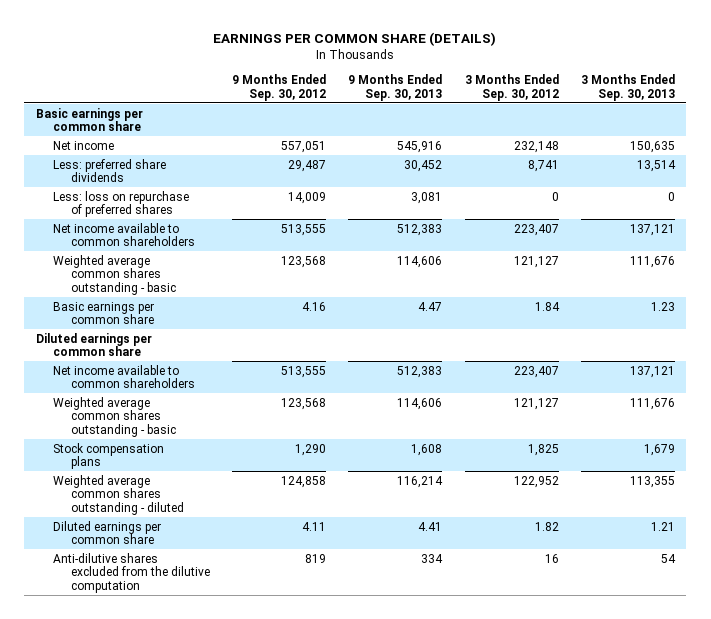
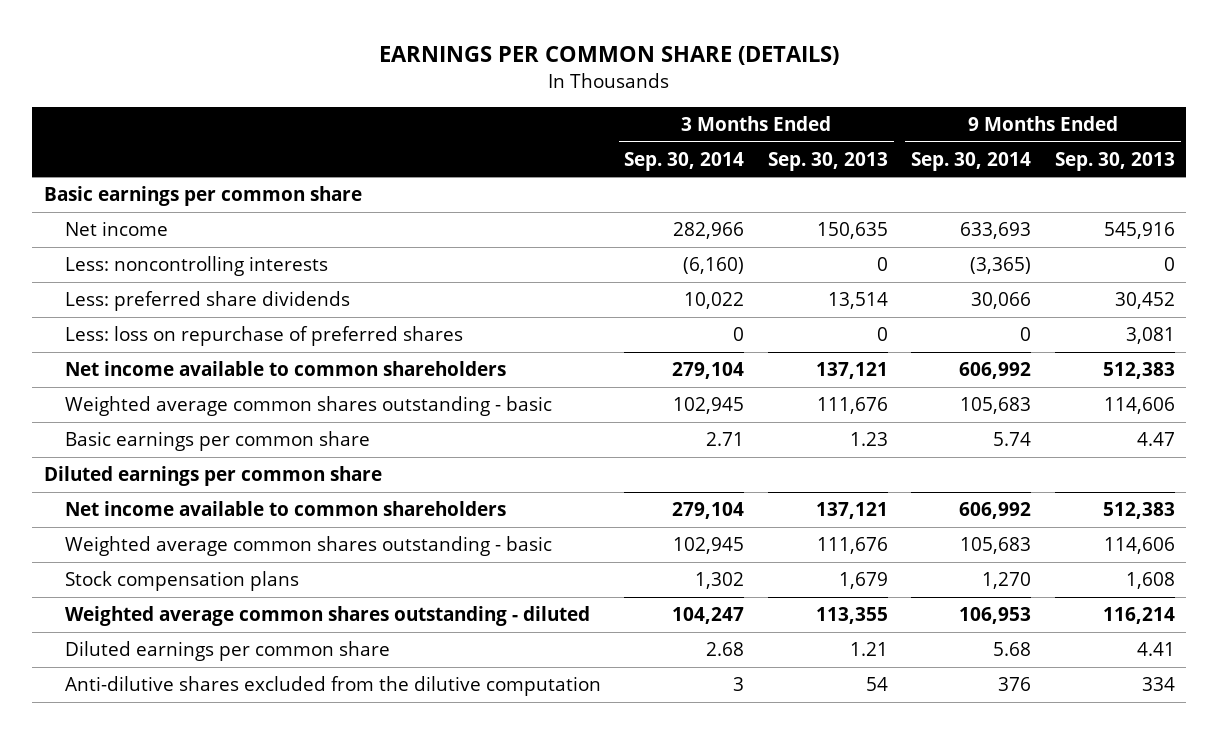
[231,74,326,101] 9 Months Ended Sep. 30, 2012 -> none
[464,74,559,101] 3 Months Ended Sep. 30, 2012 -> none
none -> [624,151,745,171] Sep. 30, 2014
none -> [911,151,1032,171] Sep. 30, 2014
none -> [65,256,329,277] Less: noncontrolling interests

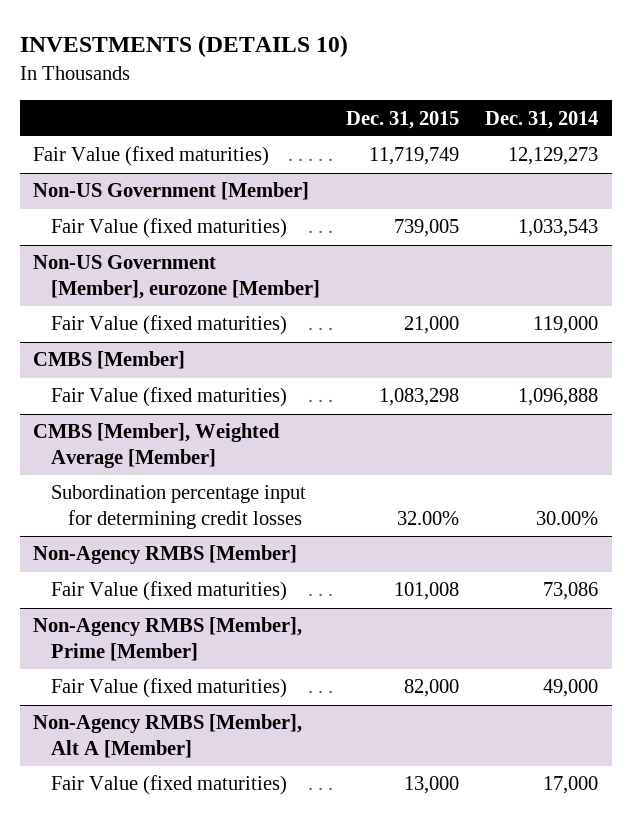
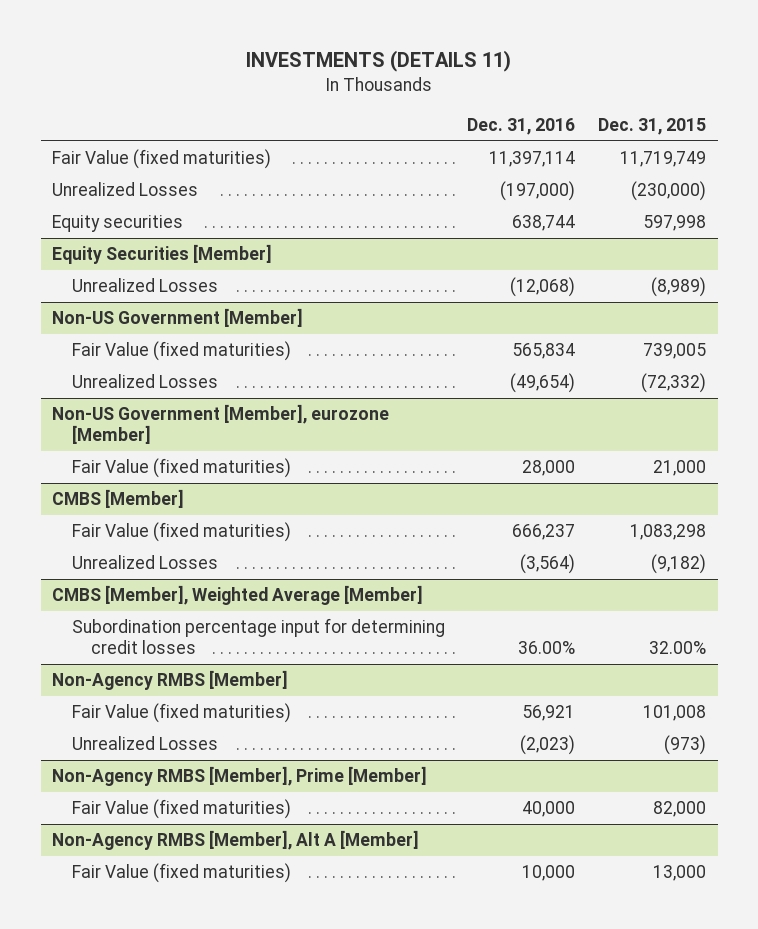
[20,35,349,58] INVESTMENTS (DETAILS 10) -> [246,50,512,73] INVESTMENTS (DETAILS 11)
[485,110,599,129] Dec. 31, 2014 -> none
none -> [467,117,576,135] Dec. 31, 2016
none -> [51,182,198,197] Unrealized Losses
none -> [51,215,183,233] Equity securities
none -> [51,244,272,265] Equity Securities [Member]
none -> [71,278,218,293] Unrealized Losses
none -> [71,374,218,389] Unrealized Losses
none -> [71,555,218,570] Unrealized Losses
none -> [71,736,218,751] Unrealized Losses

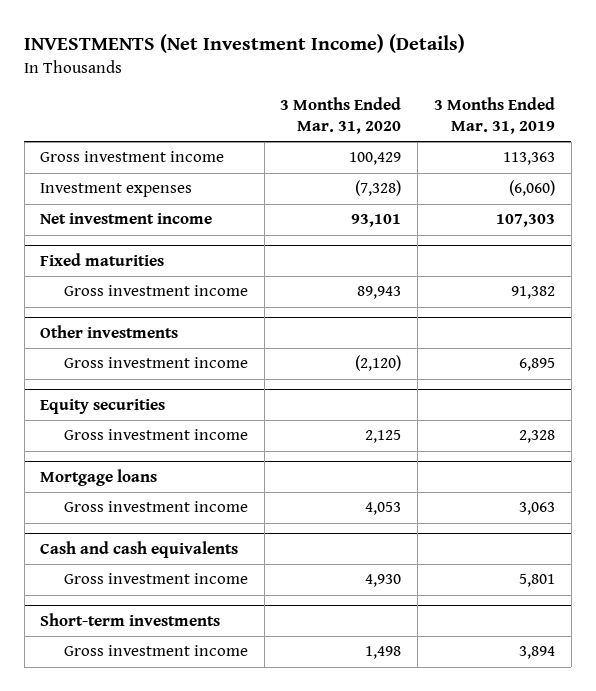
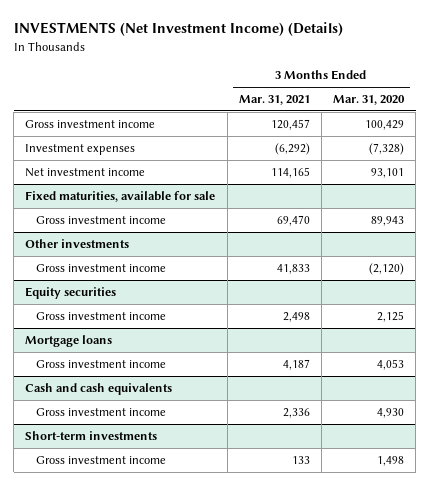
[434,97,556,135] 3 Months Ended Mar. 31, 2019 -> none
none -> [238,95,310,106] Mar. 31, 2021
[40,252,165,266] Fixed maturities -> [25,190,216,202] Fixed maturities, available for sale

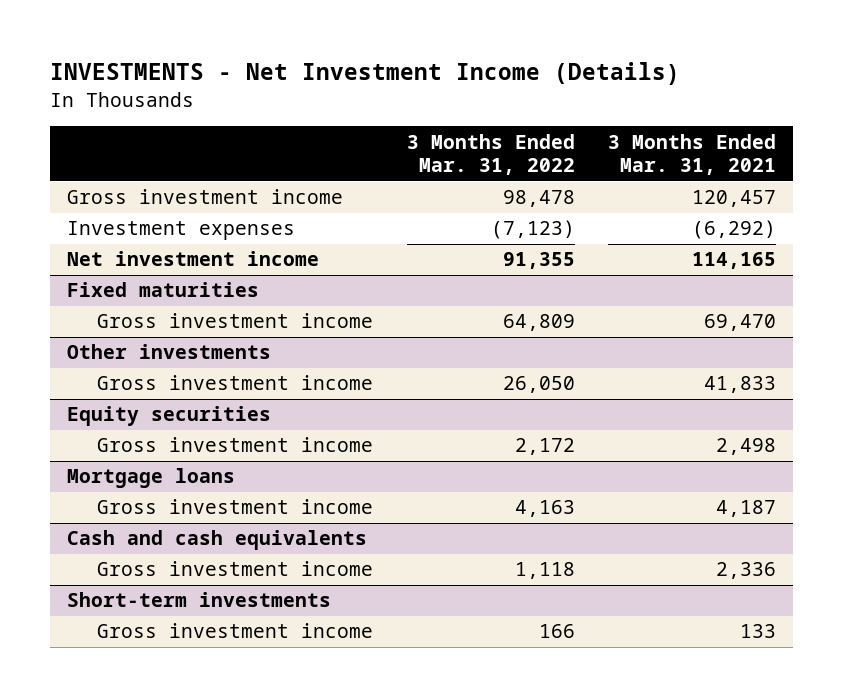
[13,22,343,37] INVESTMENTS (Net Investment Income) (Details) -> [50,62,681,86] INVESTMENTS - Net Investment Income (Details)
[333,95,406,106] Mar. 31, 2020 -> none
none -> [406,133,575,176] 3 Months Ended Mar. 31, 2022
[25,190,216,202] Fixed maturities, available for sale -> [67,282,260,298] Fixed maturities

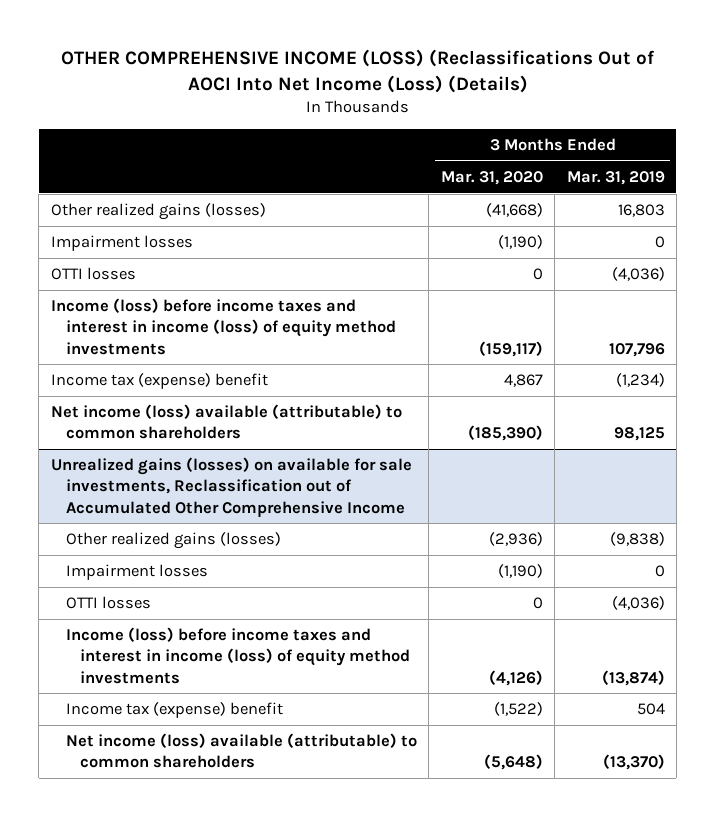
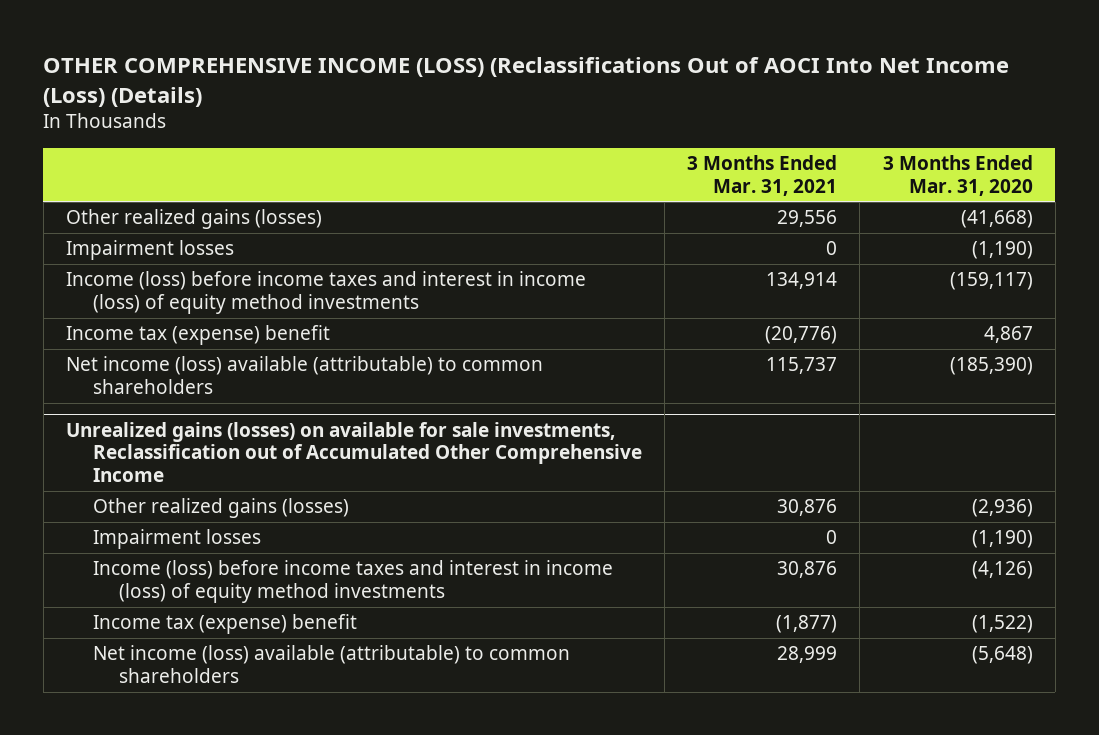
[566,170,665,185] Mar. 31, 2019 -> none
none -> [687,154,838,196] 3 Months Ended Mar. 31, 2021
[50,267,136,281] OTTI losses -> none
[65,596,151,610] OTTI losses -> none

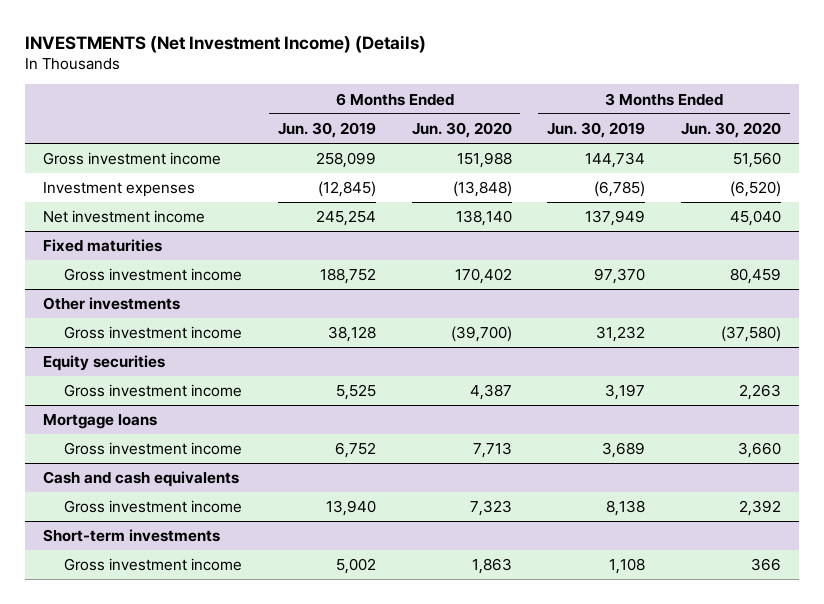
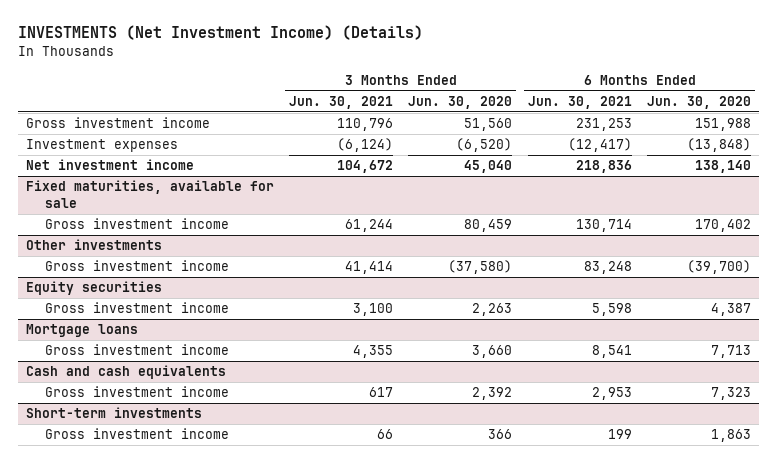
[277,121,376,138] Jun. 30, 2019 -> none
[547,121,646,138] Jun. 30, 2019 -> none
none -> [289,95,394,109] Jun. 30, 2021
none -> [527,95,632,109] Jun. 30, 2021
[42,239,162,253] Fixed maturities -> [25,180,274,209] Fixed maturities, available for sale

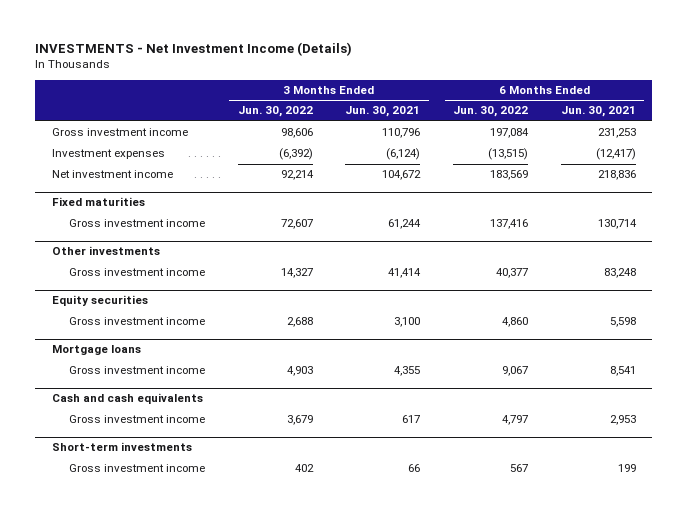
[17,25,423,41] INVESTMENTS (Net Investment Income) (Details) -> [35,41,353,56] INVESTMENTS - Net Investment Income (Details)
[408,95,513,109] Jun. 30, 2020 -> none
[647,95,752,109] Jun. 30, 2020 -> none
none -> [237,106,313,118] Jun. 30, 2022
none -> [453,106,529,118] Jun. 30, 2022
[25,180,274,209] Fixed maturities, available for sale -> [51,197,145,207] Fixed maturities

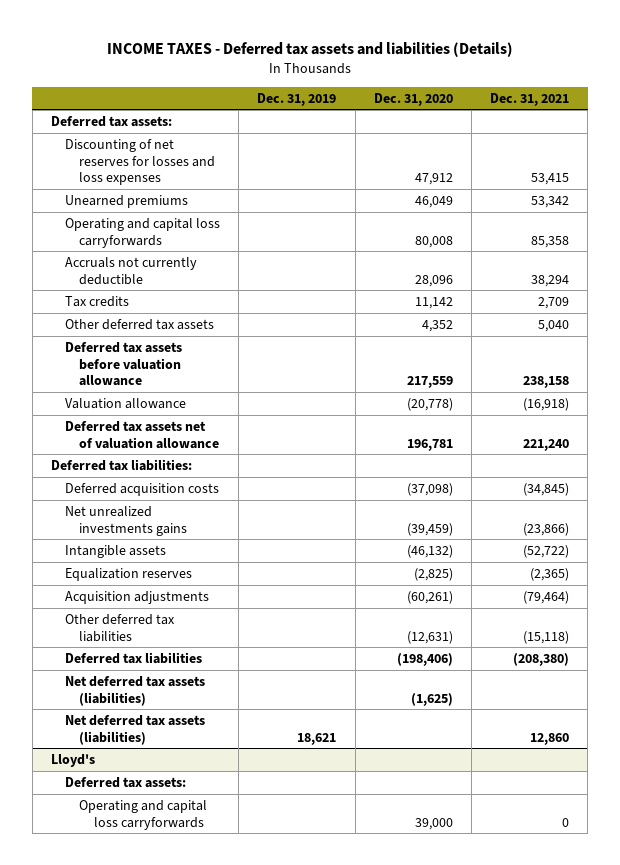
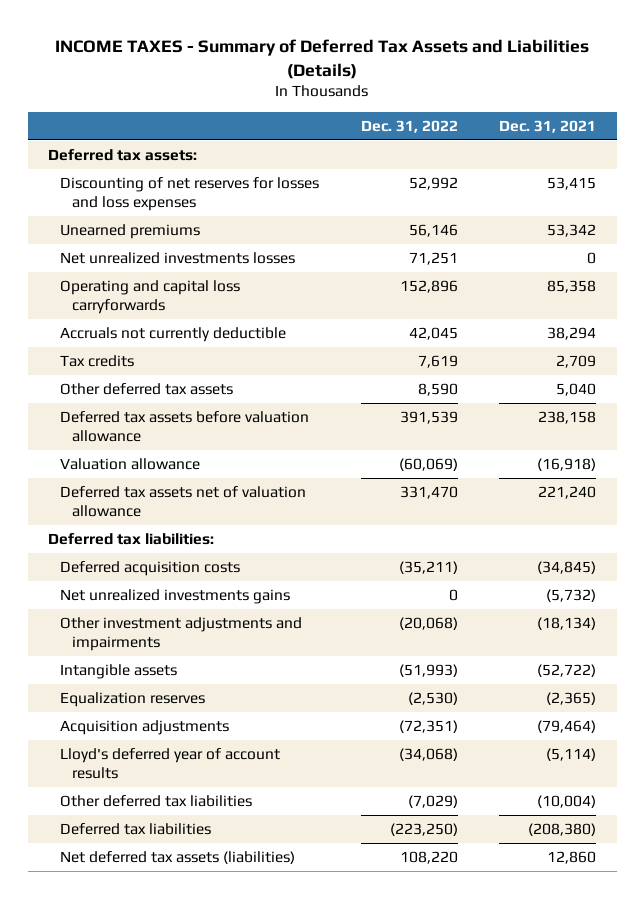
[106,41,513,57] INCOME TAXES - Deferred tax assets and liabilities (Details) -> [55,38,590,79] INCOME TAXES - Summary of Deferred Tax Assets and Liabilities (Details)
[257,92,337,106] Dec. 31, 2019 -> none
[373,92,453,106] Dec. 31, 2020 -> none
none -> [360,119,458,133] Dec. 31, 2022
none -> [60,252,296,265] Net unrealized investments losses
[522,522,569,536] (23,866) -> [546,589,597,603] (5,732)
none -> [60,617,303,652] Other investment adjustments and impairments
none -> [60,748,281,780] Lloyd's deferred year of account results
[522,630,569,644] (15,118) -> [537,795,597,809] (10,004)
[65,675,206,706] Net deferred tax assets (liabilities) -> none
[50,753,95,767] Lloyd's -> none
[65,776,187,788] Deferred tax assets: -> none
[79,799,208,830] Operating and capital loss carryforwards -> none

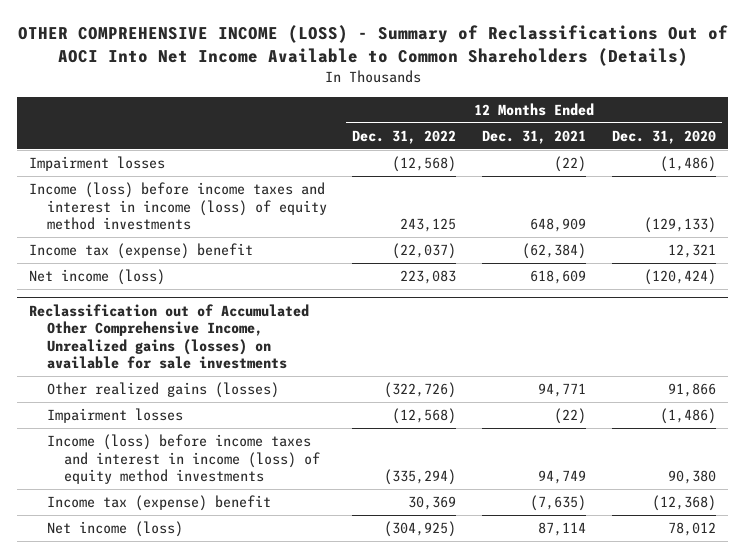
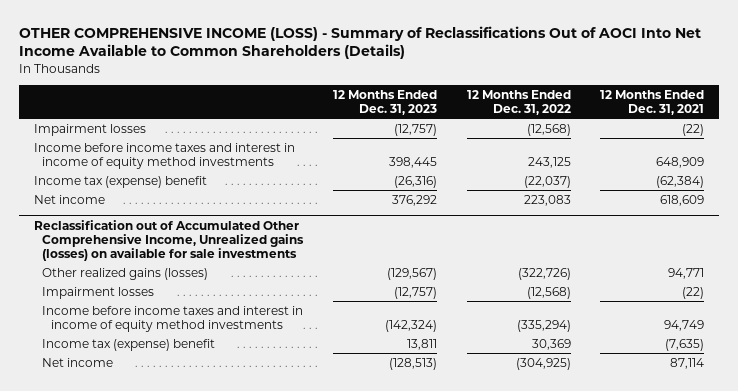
[611,129,716,144] Dec. 31, 2020 -> none
none -> [333,89,438,115] 12 Months Ended Dec. 31, 2023
[29,182,327,230] Income (loss) before income taxes and interest in income (loss) of equity method investments -> [33,142,295,169] Income before income taxes and interest in income of equity method investments
[29,269,166,286] Net income (loss) -> [33,194,105,204] Net income
[46,434,321,484] Income (loss) before income taxes and interest in income (loss) of equity method investments -> [42,305,304,332] Income before income taxes and interest in income of equity method investments
[46,521,183,538] Net income (loss) -> [42,357,114,367] Net income

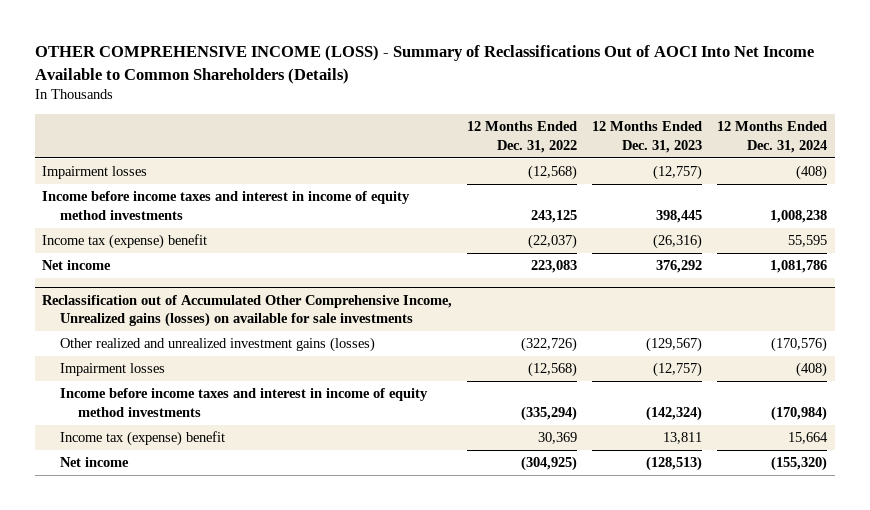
[600,89,705,115] 12 Months Ended Dec. 31, 2021 -> none
none -> [717,121,828,153] 12 Months Ended Dec. 31, 2024
[42,267,209,280] Other realized gains (losses) -> [59,337,375,353] Other realized and unrealized investment gains (losses)

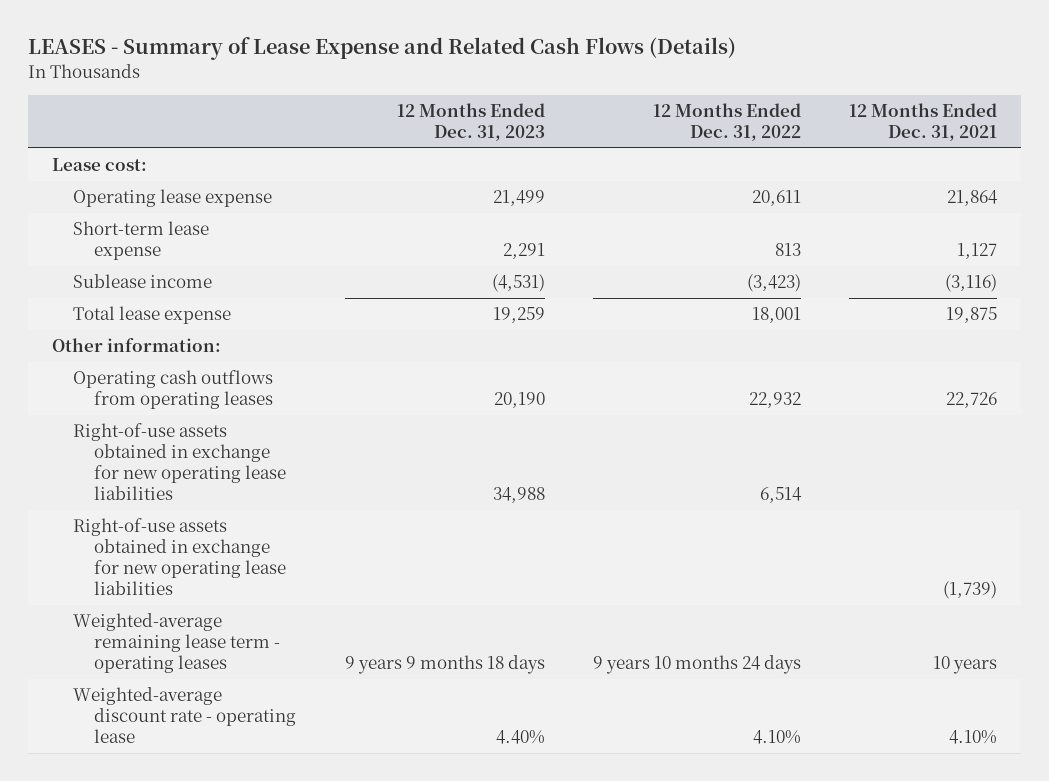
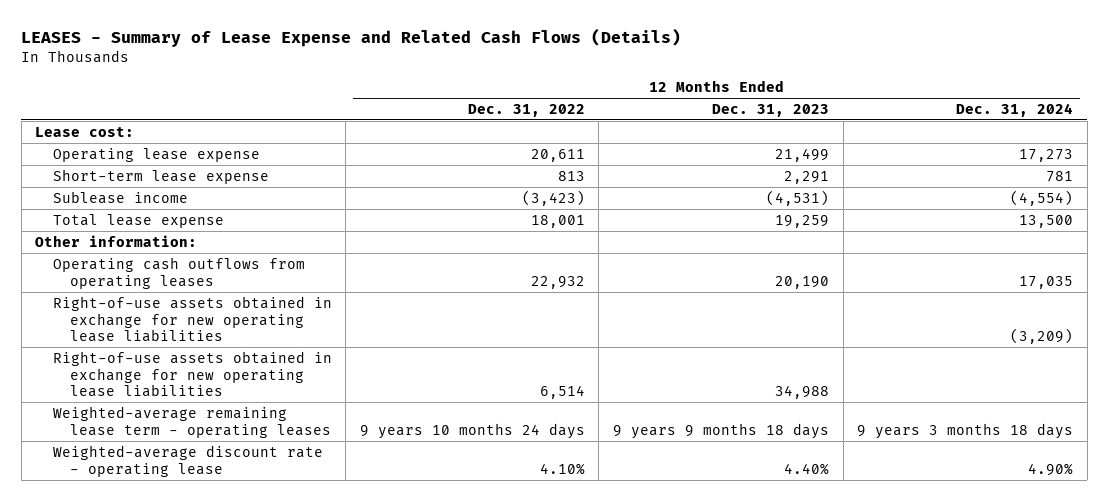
[849,103,998,142] 12 Months Ended Dec. 31, 2021 -> none
none -> [956,102,1074,117] Dec. 31, 2024
[73,423,287,501] Right-of-use assets obtained in exchange for new operating lease liabilities -> [52,350,332,398] Right-of-use assets obtained in exchange for new operating lease liabilities

